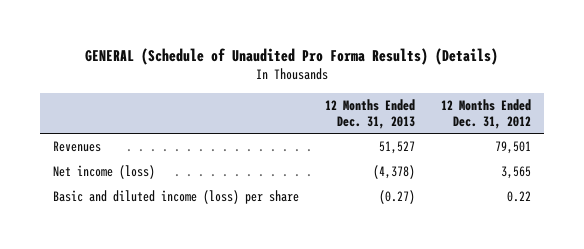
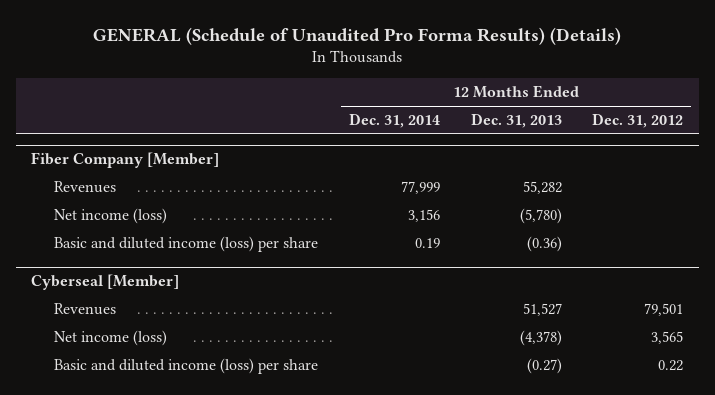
none -> [348,113,440,129] Dec. 31, 2014
none -> [31,152,220,169] Fiber Company [Member]
none -> [54,181,117,194] Revenues
none -> [54,208,168,225] Net income (loss)
none -> [54,236,319,253] Basic and diluted income (loss) per share
none -> [31,274,180,291] Cyberseal [Member]

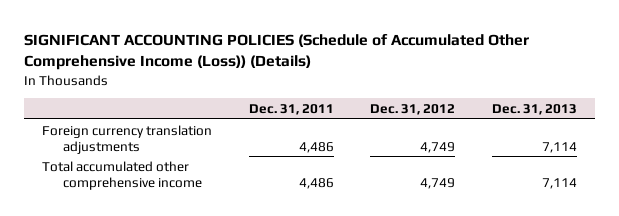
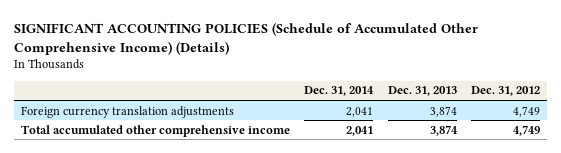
[23,33,529,71] SIGNIFICANT ACCOUNTING POLICIES (Schedule of Accumulated Other Comprehensive Income (Loss)) (Details) -> [13,21,478,55] SIGNIFICANT ACCOUNTING POLICIES (Schedule of Accumulated Other Comprehensive Income) (Details)
[248,103,334,115] Dec. 31, 2011 -> none
none -> [304,86,375,97] Dec. 31, 2014
[541,141,577,153] 7,114 -> [429,105,457,117] 3,874
[541,177,577,189] 7,114 -> [429,124,458,136] 3,874

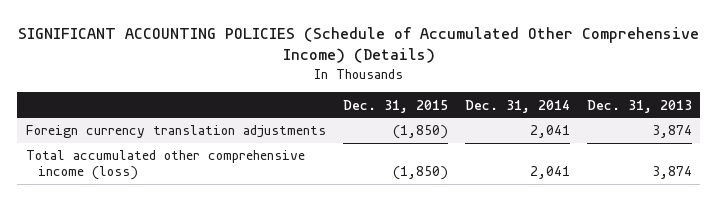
[471,86,541,97] Dec. 31, 2012 -> none
none -> [342,99,448,113] Dec. 31, 2015
[20,124,290,137] Total accumulated other comprehensive income -> [25,150,305,181] Total accumulated other comprehensive income (loss)

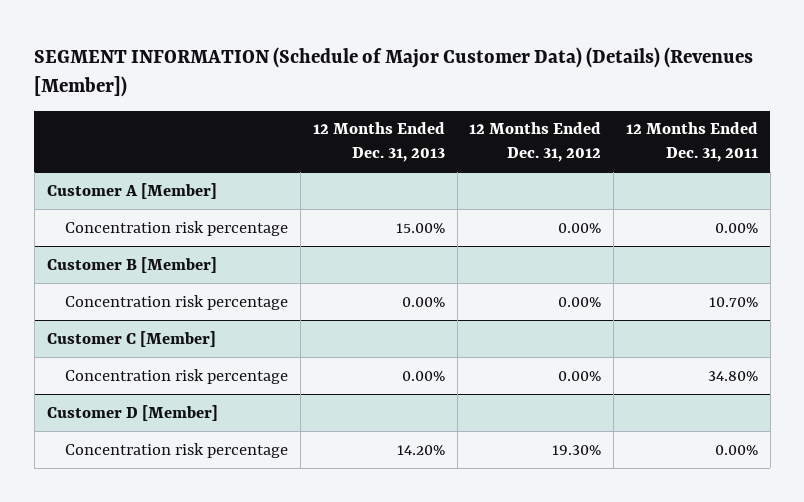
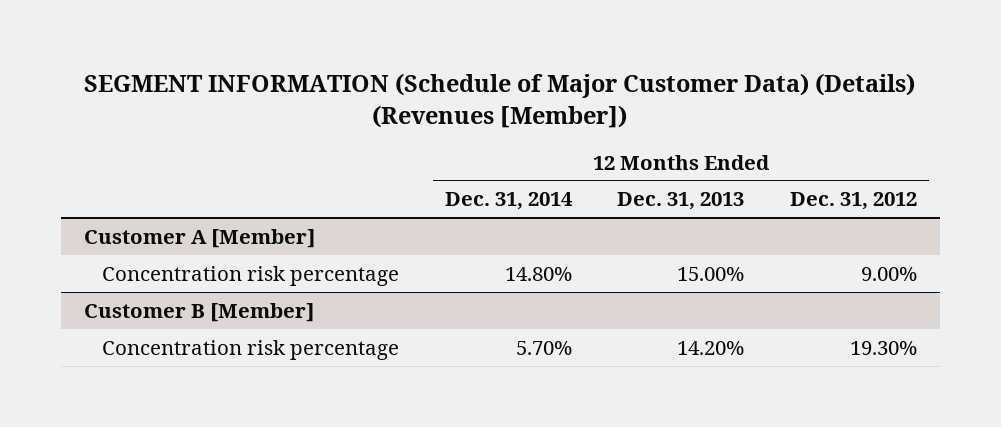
[625,122,758,163] 12 Months Ended Dec. 31, 2011 -> none
none -> [444,192,573,211] Dec. 31, 2014
[558,222,602,233] 0.00% -> [861,266,918,281] 9.00%
[65,294,289,310] Concentration risk percentage -> none
[46,330,216,347] Customer C [Member] -> none
[65,368,289,384] Concentration risk percentage -> none
[46,404,218,421] Customer D [Member] -> none

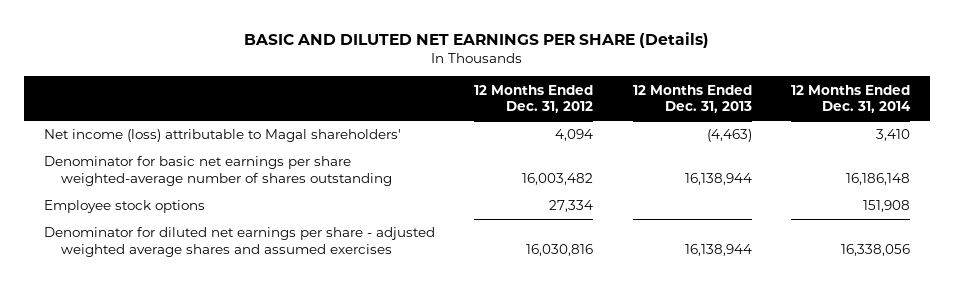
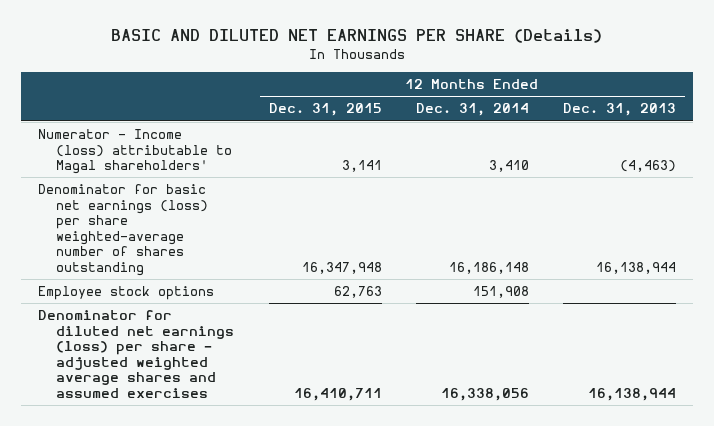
[474,84,594,114] 12 Months Ended Dec. 31, 2012 -> none
none -> [268,103,382,117] Dec. 31, 2015
[43,129,401,143] Net income (loss) attributable to Magal shareholders' -> [38,129,233,175] Numerator - Income (loss) attributable to Magal shareholders'
[43,156,392,186] Denominator for basic net earnings per share weighted-average number of shares outstanding -> [38,184,209,276] Denominator for basic net earnings (loss) per share weighted-average number of shares outstanding
[43,227,435,257] Denominator for diluted net earnings per share - adjusted weighted average shares and assumed exercises -> [38,310,235,398] Denominator for diluted net earnings (loss) per share - adjusted weighted average shares and assumed exercises

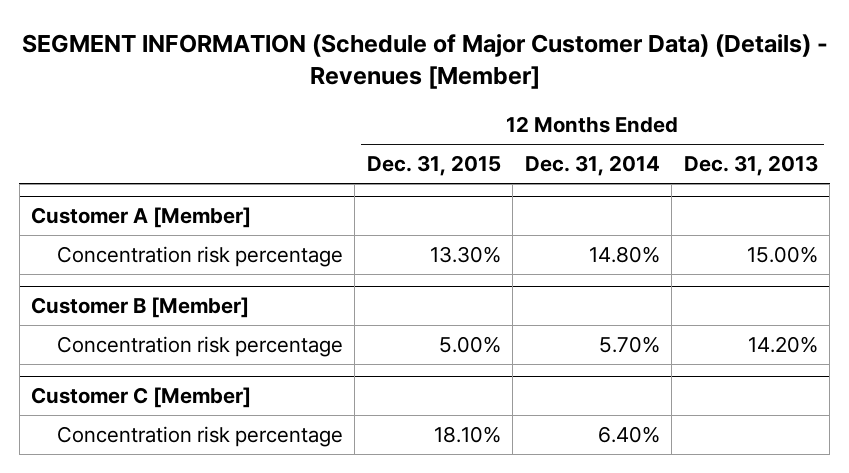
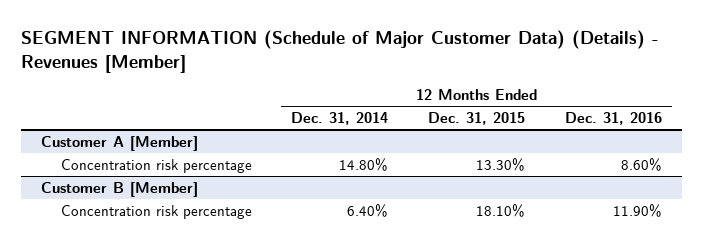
[683,155,818,177] Dec. 31, 2013 -> none
none -> [565,112,663,126] Dec. 31, 2016
[56,336,343,358] Concentration risk percentage -> none
[31,387,252,409] Customer C [Member] -> none

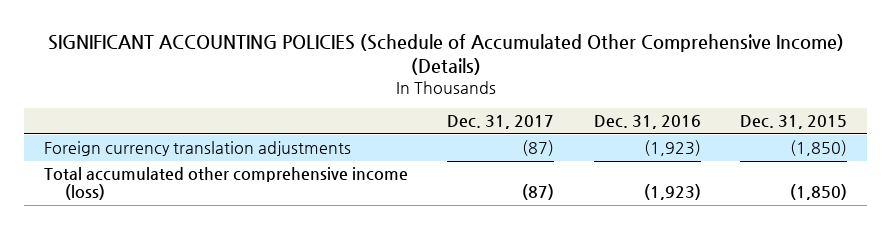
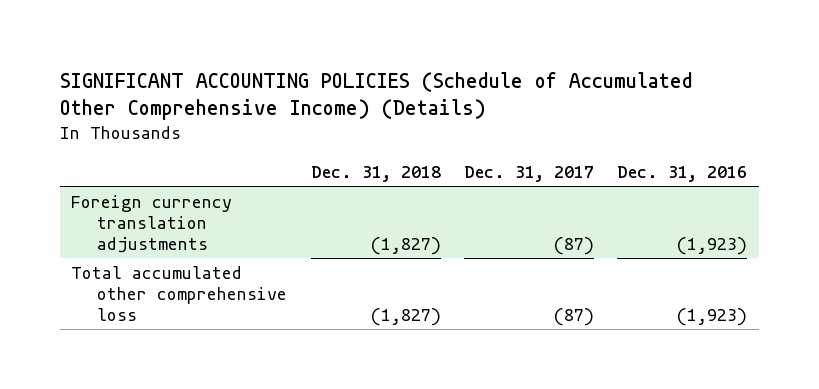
[740,115,848,130] Dec. 31, 2015 -> none
none -> [310,165,441,182] Dec. 31, 2018
[43,167,408,201] Total accumulated other comprehensive income (loss) -> [71,265,288,321] Total accumulated other comprehensive loss

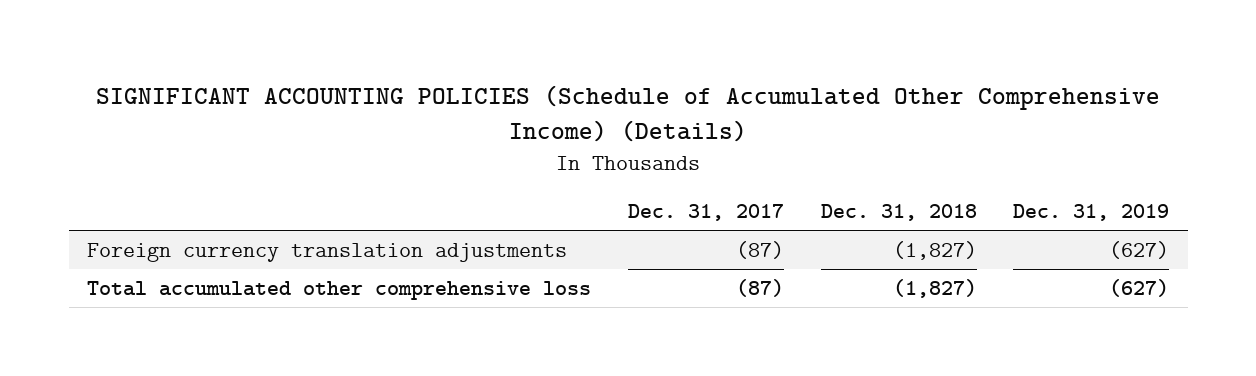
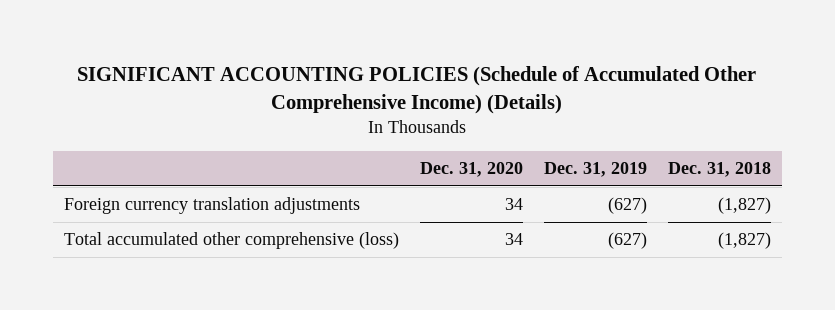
[627,204,784,222] Dec. 31, 2017 -> none
none -> [419,162,523,178] Dec. 31, 2020
[87,280,592,300] Total accumulated other comprehensive loss -> [63,232,399,250] Total accumulated other comprehensive (loss)

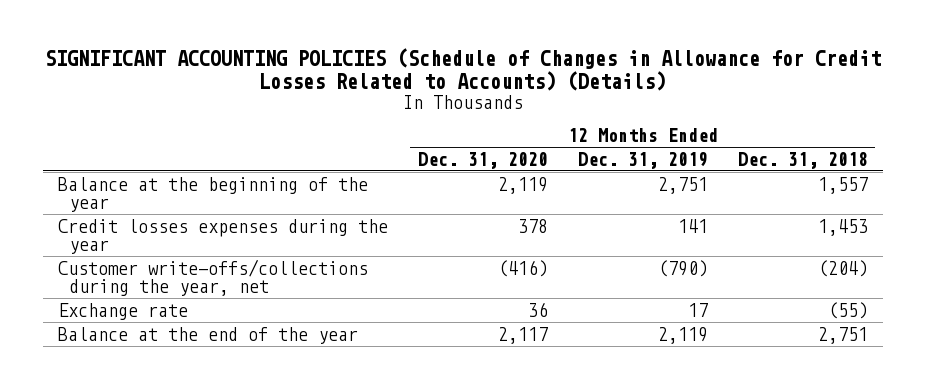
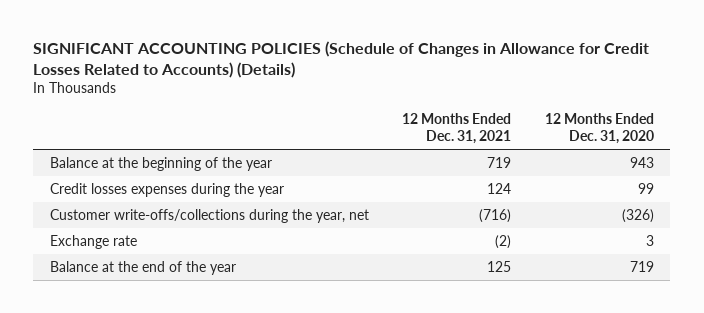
[577,151,708,169] Dec. 31, 2019 -> none
[737,151,868,169] Dec. 31, 2018 -> none
none -> [402,112,512,144] 12 Months Ended Dec. 31, 2021
[497,176,548,194] 2,119 -> [629,156,654,168] 943
[517,218,548,233] 378 -> [637,182,654,194] 99
[497,259,548,277] (416) -> [621,208,654,223] (326)
[527,301,548,317] 36 -> [645,234,654,246] 3
[497,326,548,344] 2,117 -> [629,260,654,272] 719

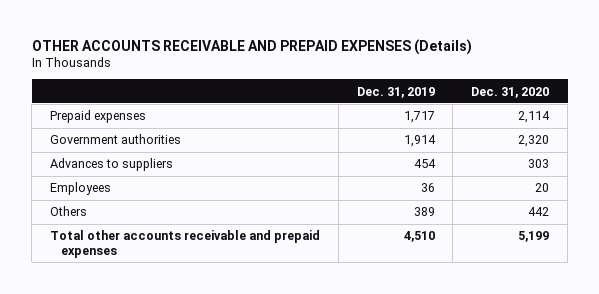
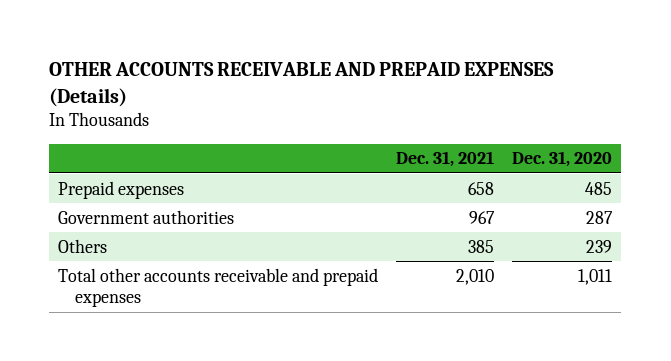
[356,86,435,98] Dec. 31, 2019 -> none
none -> [396,151,495,168] Dec. 31, 2021
[49,158,173,172] Advances to suppliers -> none
[49,182,111,196] Employees -> none
[518,111,551,124] 2,114 -> [585,181,613,195] 485
[518,135,550,148] 2,320 -> [586,210,614,224] 287
[528,207,550,217] 442 -> [586,239,613,253] 239
[518,231,550,243] 5,199 -> [578,268,613,285] 1,011

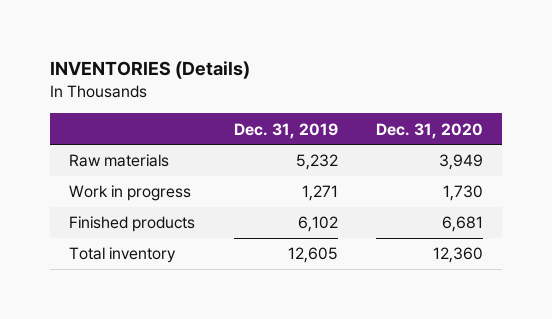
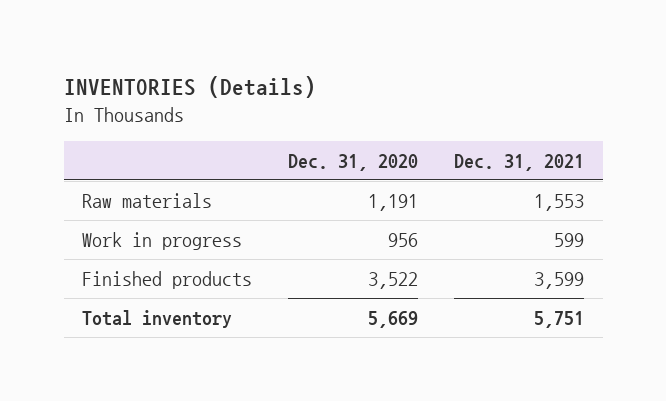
[233,122,338,139] Dec. 31, 2019 -> none
none -> [454,153,585,171] Dec. 31, 2021
[439,154,484,171] 3,949 -> [368,193,419,211] 1,191
[443,185,484,202] 1,730 -> [388,232,419,247] 956
[442,216,484,233] 6,681 -> [368,271,419,289] 3,522
[433,247,484,264] 12,360 -> [368,310,419,328] 5,669

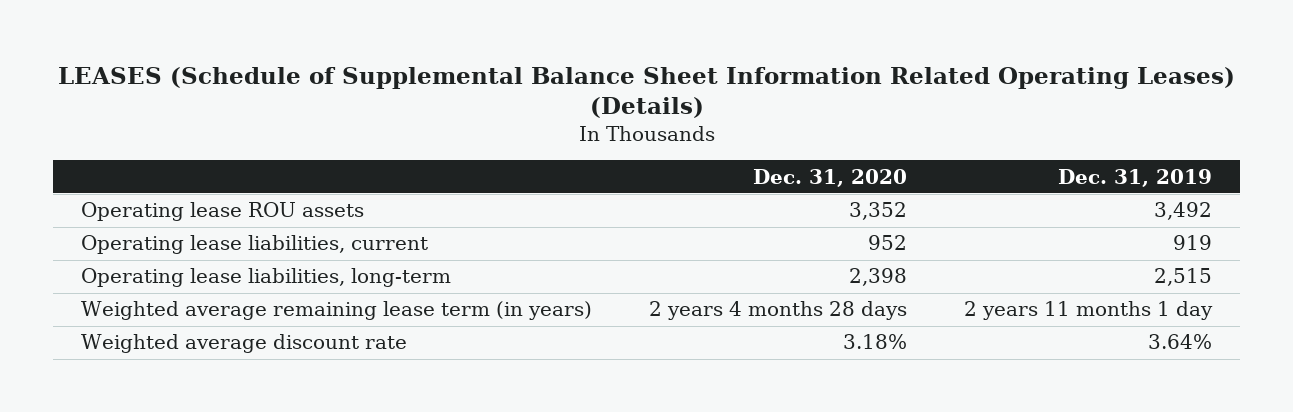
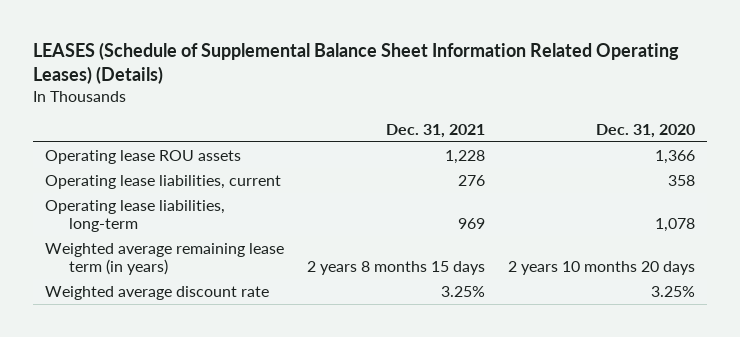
[1057,168,1212,187] Dec. 31, 2019 -> none
none -> [386,123,486,138] Dec. 31, 2021
[849,202,908,221] 3,352 -> [655,149,696,164] 1,366
[868,235,908,251] 952 -> [668,174,696,186] 358
[849,268,908,287] 2,398 -> [655,217,696,232] 1,078
[649,301,908,321] 2 years 4 months 28 days -> [508,260,696,275] 2 years 10 months 20 days
[843,334,908,350] 3.18% -> [651,285,696,297] 3.25%

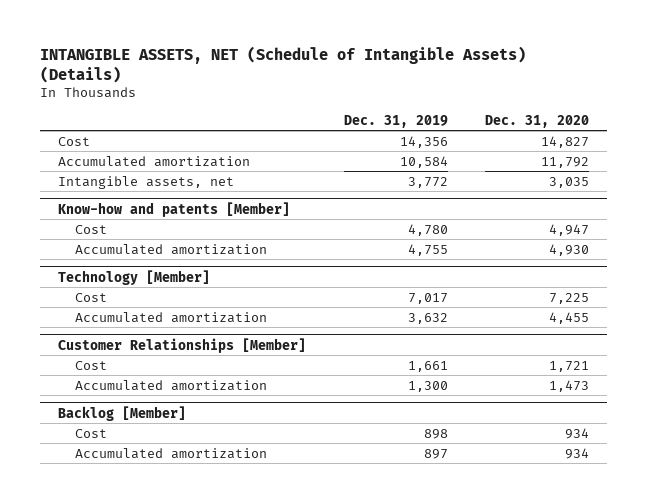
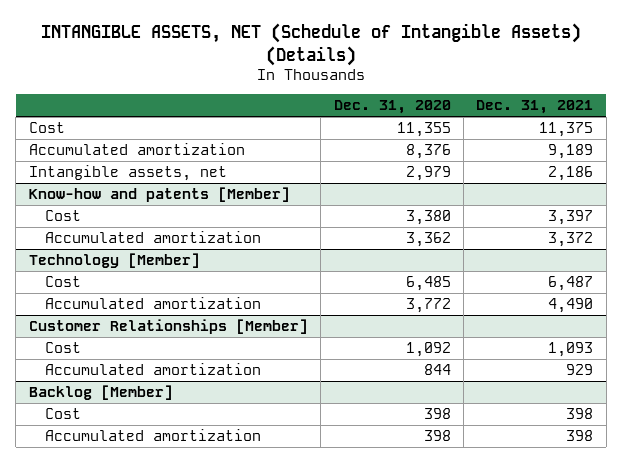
[343,114,448,128] Dec. 31, 2019 -> none
none -> [476,100,594,115] Dec. 31, 2021
[540,135,589,148] 14,827 -> [396,121,451,137] 11,355
[540,156,589,168] 11,792 -> [405,143,451,159] 8,376
[548,176,589,188] 3,035 -> [405,165,451,181] 2,979
[548,223,589,236] 4,947 -> [405,209,451,225] 3,380
[548,243,589,256] 4,930 -> [405,231,451,247] 3,362
[548,292,589,304] 7,225 -> [405,275,451,291] 6,485
[548,311,589,324] 4,455 -> [405,297,451,313] 3,772
[548,360,589,372] 1,721 -> [405,341,451,357] 1,092
[548,379,589,392] 1,473 -> [423,363,451,375] 844
[564,427,589,439] 934 -> [423,407,451,419] 398
[564,447,589,459] 934 -> [423,429,451,441] 398

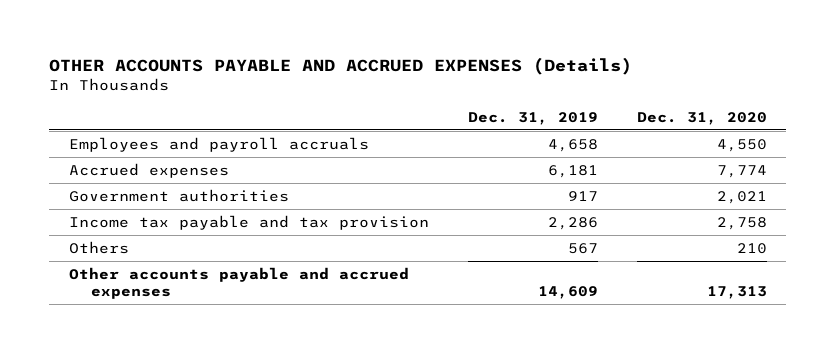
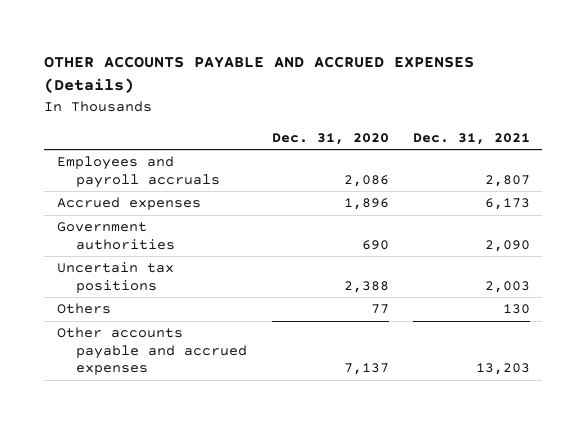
[467,111,598,125] Dec. 31, 2019 -> none
none -> [413,132,531,145] Dec. 31, 2021
[68,214,429,230] Income tax payable and tax provision -> none
[716,138,767,152] 4,550 -> [343,174,389,187] 2,086
[716,164,767,178] 7,774 -> [343,198,389,211] 1,896
[716,190,767,204] 2,021 -> [361,239,389,250] 690
none -> [56,262,174,293] Uncertain tax positions
[736,242,767,254] 210 -> [370,304,389,315] 77
[706,286,767,300] 17,313 -> [343,363,389,376] 7,137

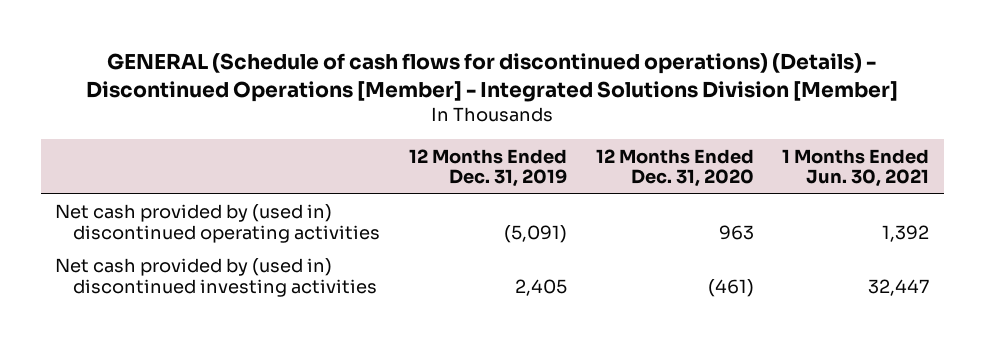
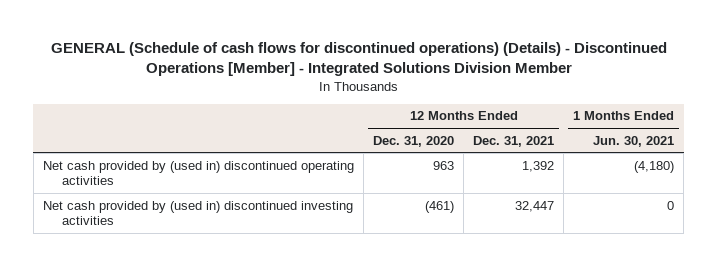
[86,52,899,102] GENERAL (Schedule of cash flows for discontinued operations) (Details) - Discontinued Operations [Member] - Integrated Solutions Division [Member] -> [50,42,667,77] GENERAL (Schedule of cash flows for discontinued operations) (Details) - Discontinued Operations [Member] - Integrated Solutions Division Member
[409,148,568,188] 12 Months Ended Dec. 31, 2019 -> none
none -> [473,135,555,147] Dec. 31, 2021
[882,225,930,243] 1,392 -> [634,160,675,173] (4,180)
[868,279,930,297] 32,447 -> [667,200,675,210] 0

